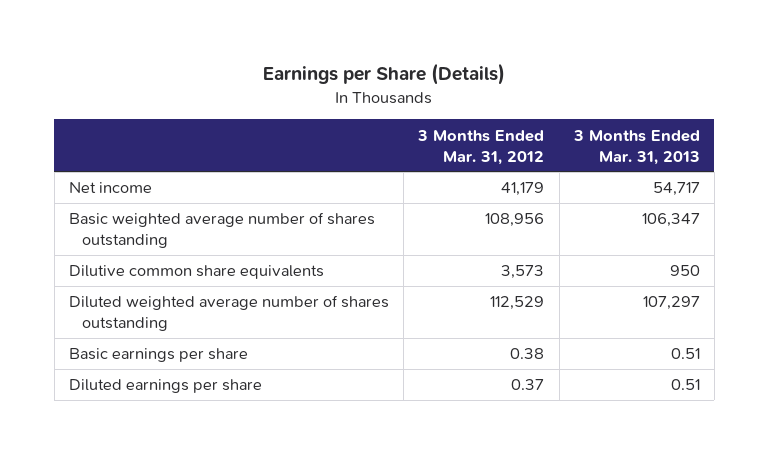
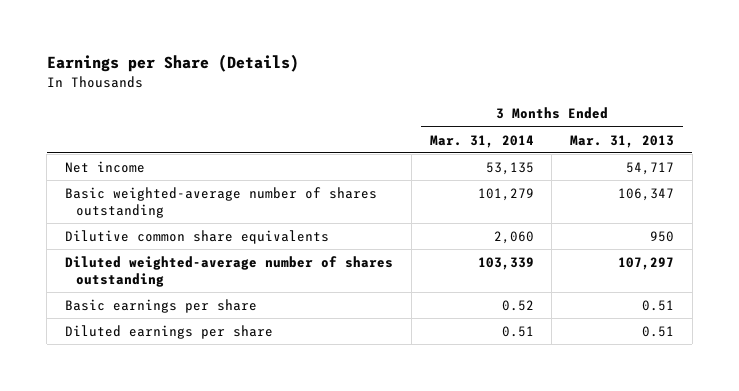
[417,129,545,165] 3 Months Ended Mar. 31, 2012 -> none
none -> [429,134,534,148] Mar. 31, 2014
[69,212,376,249] Basic weighted average number of shares outstanding -> [65,186,378,218] Basic weighted-average number of shares outstanding
[69,295,390,332] Diluted weighted average number of shares outstanding -> [65,255,394,287] Diluted weighted-average number of shares outstanding

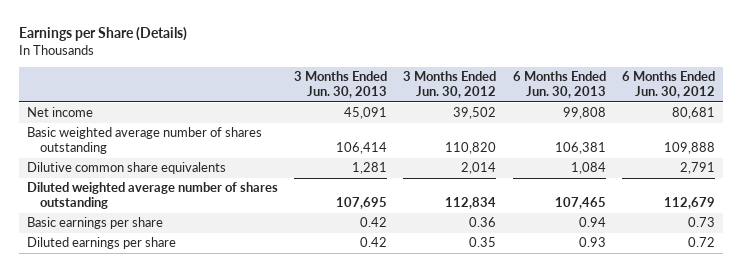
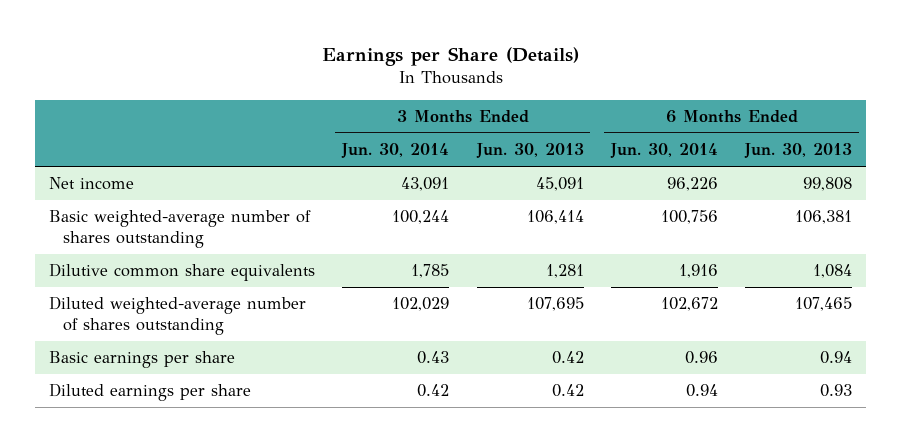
[403,71,497,99] 3 Months Ended Jun. 30, 2012 -> none
[621,71,715,99] 6 Months Ended Jun. 30, 2012 -> none
none -> [341,143,450,159] Jun. 30, 2014
none -> [609,143,718,159] Jun. 30, 2014
[26,127,262,155] Basic weighted average number of shares outstanding -> [48,210,311,249] Basic weighted-average number of shares outstanding
[26,182,278,210] Diluted weighted average number of shares outstanding -> [48,296,306,336] Diluted weighted-average number of shares outstanding

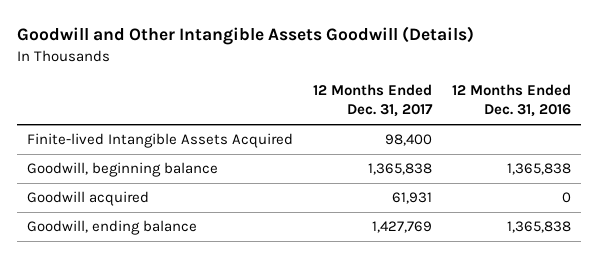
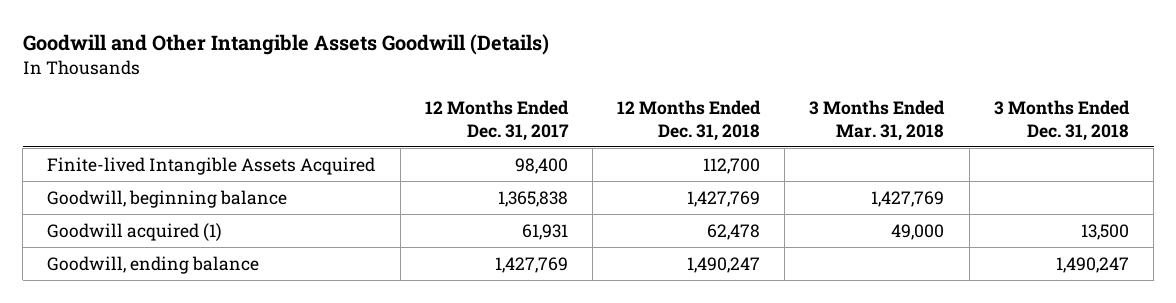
[452,84,572,118] 12 Months Ended Dec. 31, 2016 -> none
none -> [617,100,762,141] 12 Months Ended Dec. 31, 2018
none -> [809,100,946,141] 3 Months Ended Mar. 31, 2018
none -> [993,100,1130,141] 3 Months Ended Dec. 31, 2018
[27,191,150,207] Goodwill acquired -> [47,222,223,241] Goodwill acquired (1)

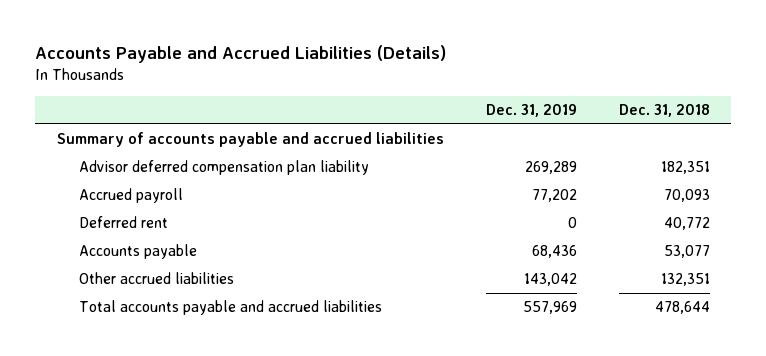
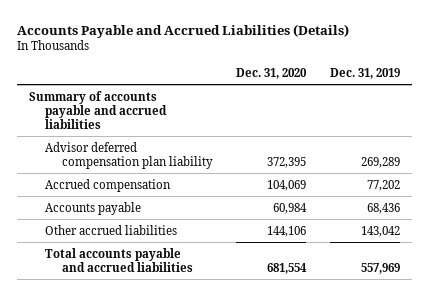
[618,104,710,118] Dec. 31, 2018 -> none
none -> [236,68,308,80] Dec. 31, 2020
[78,216,168,229] Deferred rent -> none
[78,188,183,204] Accrued payroll -> [45,178,172,192] Accrued compensation

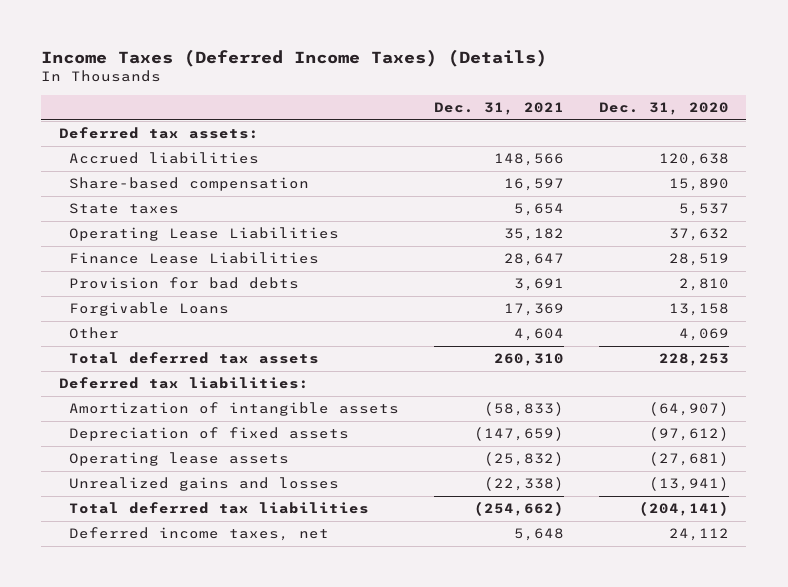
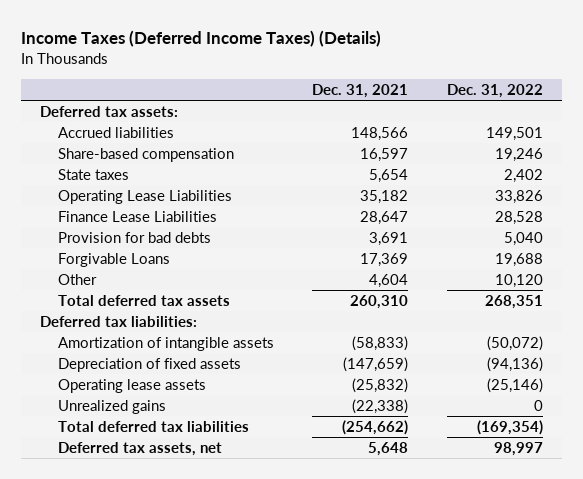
[598,102,729,116] Dec. 31, 2020 -> none
none -> [446,84,543,99] Dec. 31, 2022
[68,477,339,492] Unrealized gains and losses -> [58,399,167,414] Unrealized gains
[68,527,329,542] Deferred income taxes, net -> [58,441,223,456] Deferred tax assets, net

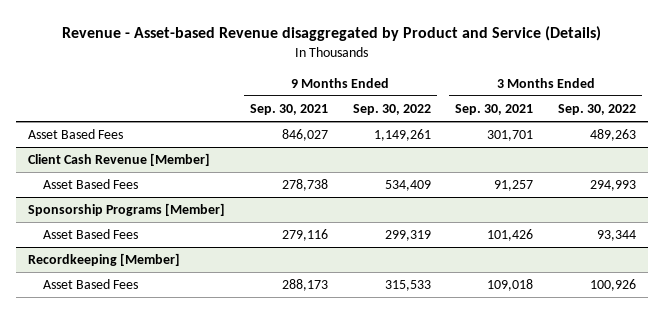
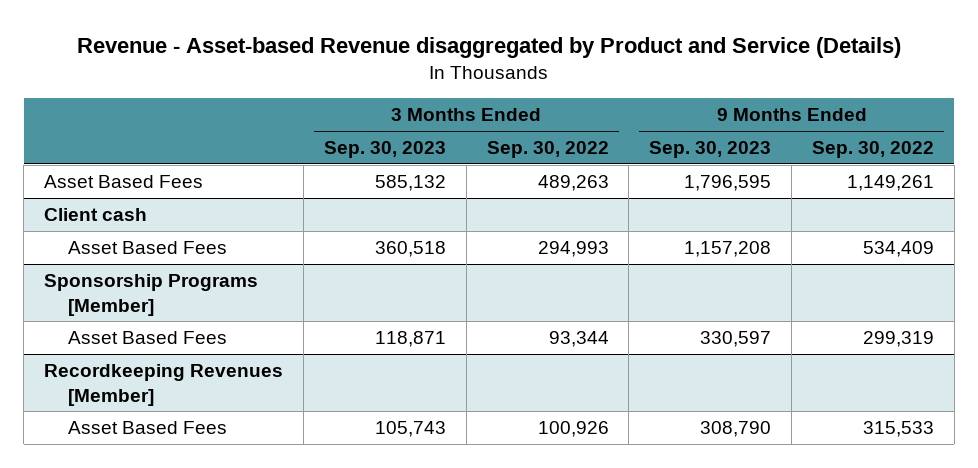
[250,104,329,116] Sep. 30, 2021 -> none
[455,104,534,116] Sep. 30, 2021 -> none
none -> [323,141,446,159] Sep. 30, 2023
none -> [649,141,772,159] Sep. 30, 2023
[28,153,211,167] Client Cash Revenue [Member] -> [43,207,147,221] Client cash
[28,253,181,267] Recordkeeping [Member] -> [43,363,283,406] Recordkeeping Revenues [Member]

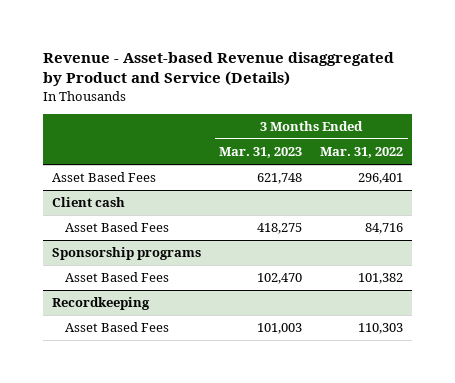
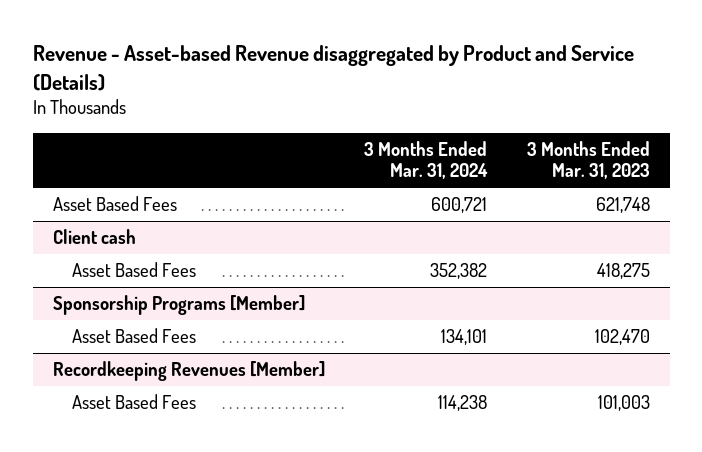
[320,147,404,159] Mar. 31, 2022 -> none
none -> [364,140,489,180] 3 Months Ended Mar. 31, 2024
[51,247,201,261] Sponsorship programs -> [52,295,305,316] Sponsorship Programs [Member]
[51,297,150,311] Recordkeeping -> [52,361,325,382] Recordkeeping Revenues [Member]

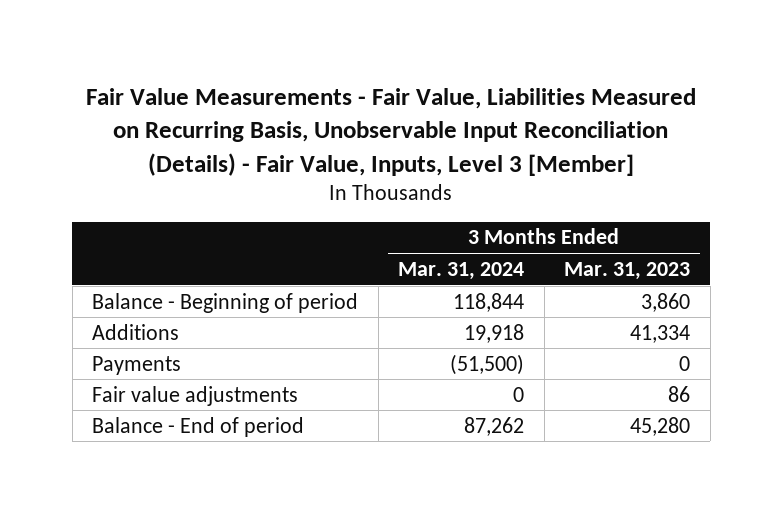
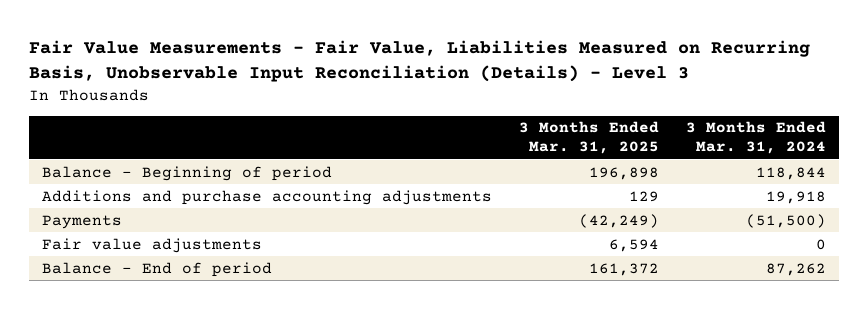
[86,88,697,176] Fair Value Measurements - Fair Value, Liabilities Measured on Recurring Basis, Unobservable Input Reconciliation (Details) - Fair Value, Inputs, Level 3 [Member] -> [28,40,810,83] Fair Value Measurements - Fair Value, Liabilities Measured on Recurring Basis, Unobservable Input Reconciliation (Details) - Level 3
[564,261,691,280] Mar. 31, 2023 -> none
none -> [518,121,659,155] 3 Months Ended Mar. 31, 2025
[92,323,180,340] Additions -> [42,189,493,205] Additions and purchase accounting adjustments

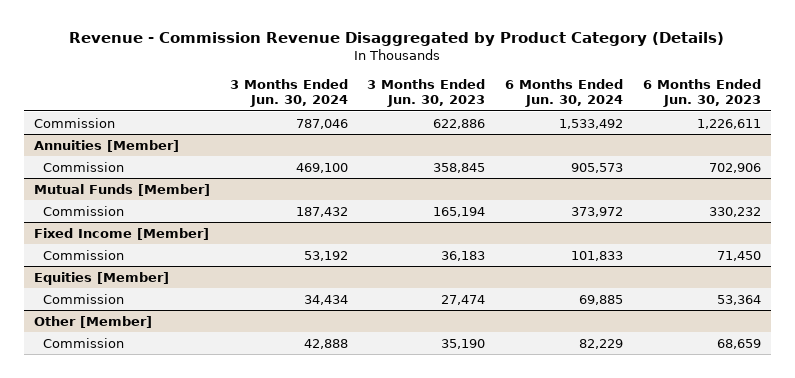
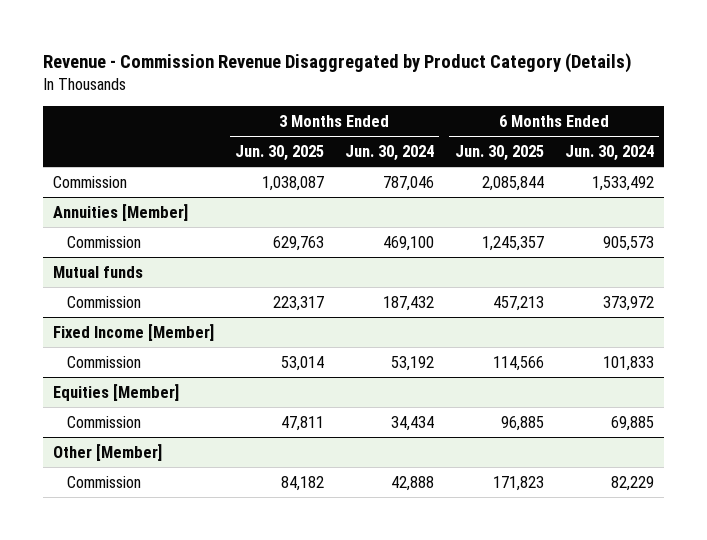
[367,78,486,108] 3 Months Ended Jun. 30, 2023 -> none
[642,78,761,108] 6 Months Ended Jun. 30, 2023 -> none
none -> [234,145,324,162] Jun. 30, 2025
none -> [454,145,544,162] Jun. 30, 2025
[33,183,210,196] Mutual Funds [Member] -> [53,265,144,278] Mutual funds

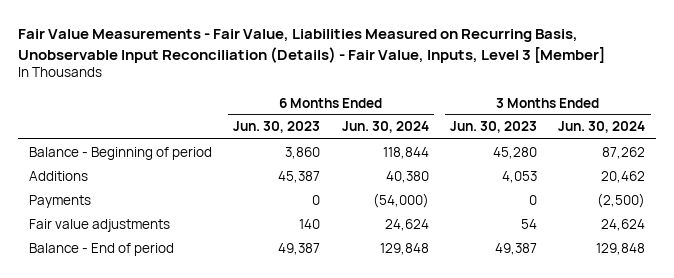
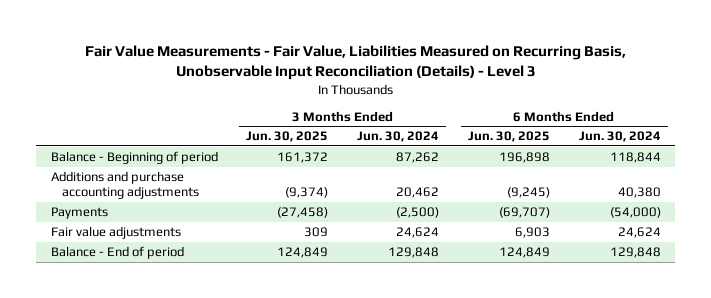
[18,29,606,63] Fair Value Measurements - Fair Value, Liabilities Measured on Recurring Basis, Unobservable Input Reconciliation (Details) - Fair Value, Inputs, Level 3 [Member] -> [84,45,626,81] Fair Value Measurements - Fair Value, Liabilities Measured on Recurring Basis, Unobservable Input Reconciliation (Details) - Level 3
[233,121,321,134] Jun. 30, 2023 -> none
[449,121,537,134] Jun. 30, 2023 -> none
none -> [246,131,329,143] Jun. 30, 2025
none -> [467,131,550,143] Jun. 30, 2025
[29,170,89,181] Additions -> [50,170,200,200] Additions and purchase accounting adjustments

